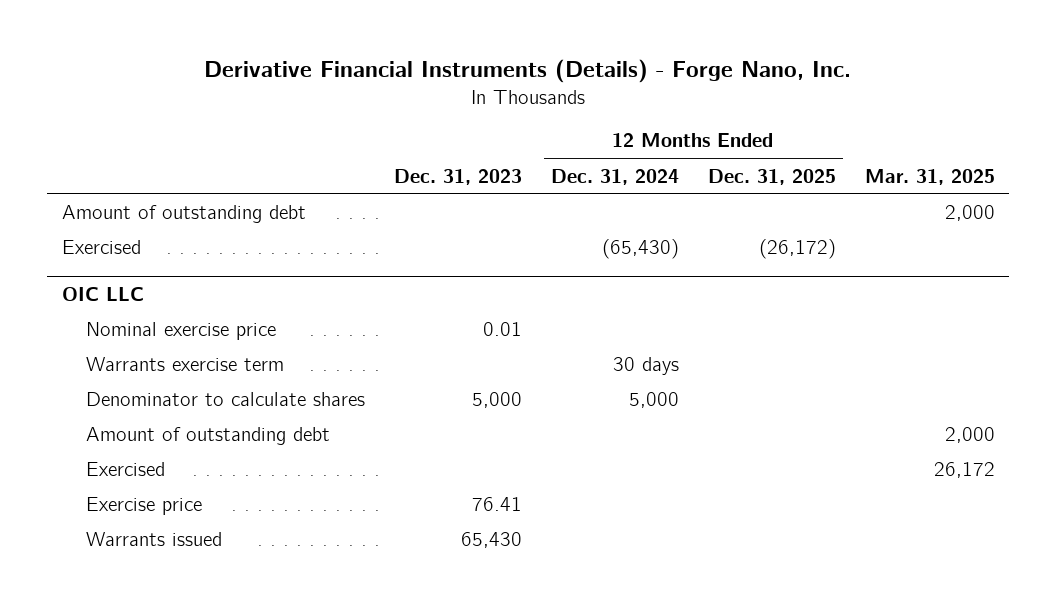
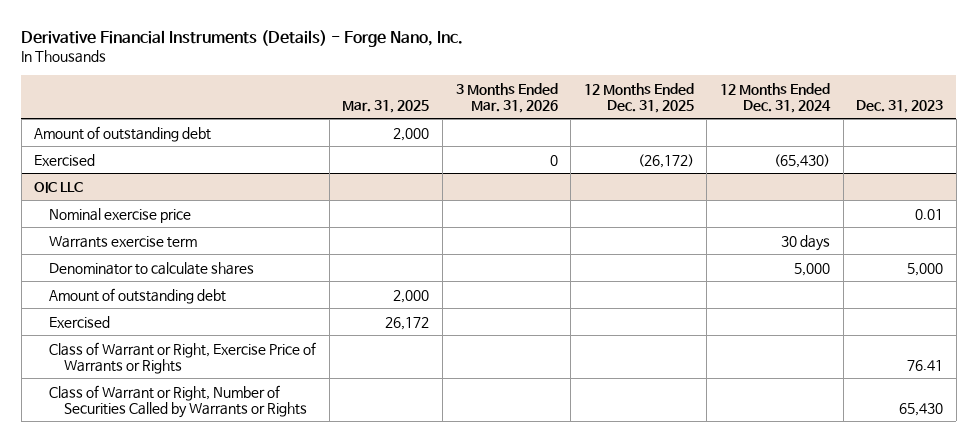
none -> [455,82,558,113] 3 Months Ended Mar. 31, 2026
[86,497,203,516] Exercise price -> [49,341,317,374] Class of Warrant or Right, Exercise Price of Warrants or Rights
[86,532,223,547] Warrants issued -> [49,384,307,418] Class of Warrant or Right, Number of Securities Called by Warrants or Rights

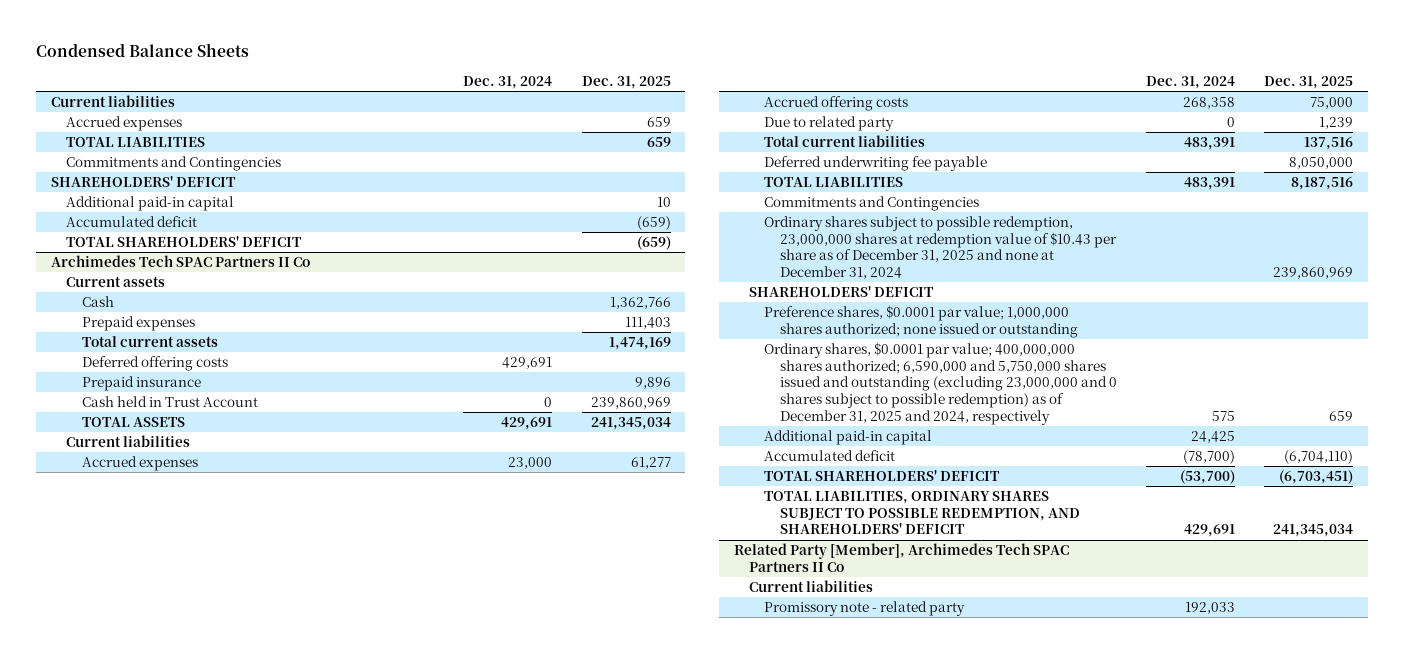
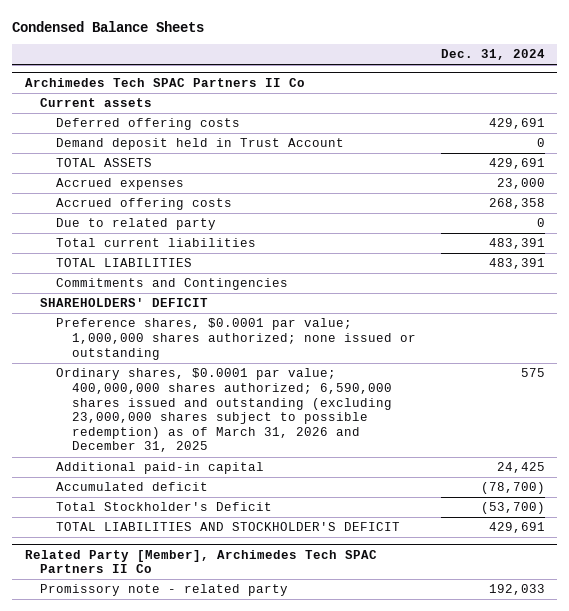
[581,76,671,90] Dec. 31, 2025 -> none
[51,95,176,108] Current liabilities -> none
[66,116,183,132] Accrued expenses -> none
[66,137,206,148] TOTAL LIABILITIES -> none
[66,156,282,172] Commitments and Contingencies -> none
[51,176,237,188] SHAREHOLDERS' DEFICIT -> none
[66,196,235,212] Additional paid-in capital -> none
[66,216,198,228] Accumulated deficit -> none
[66,236,303,248] TOTAL SHAREHOLDERS' DEFICIT -> none
[81,296,114,308] Cash -> none
[81,316,195,332] Prepaid expenses -> none
[81,336,218,348] Total current assets -> none
[81,376,201,392] Prepaid insurance -> none
[81,396,258,408] Cash held in Trust Account -> [56,138,345,151] Demand deposit held in Trust Account
[66,435,191,448] Current liabilities -> none
[764,156,988,172] Deferred underwriting fee payable -> none
[764,216,1117,280] Ordinary shares subject to possible redemption, 23,000,000 shares at redemption value of $10.43 per share as of December 31, 2025 and none at December 31, 2024 -> none
[764,342,1117,425] Ordinary shares, $0.0001 par value; 400,000,000 shares authorized; 6,590,000 and 5,750,000 shares issued and outstanding (excluding 23,000,000 and 0 shares subject to possible redemption) as of December 31, 2025 and 2024, respectively -> [56,368,393,453] Ordinary shares, $0.0001 par value; 400,000,000 shares authorized; 6,590,000 shares issued and outstanding (excluding 23,000,000 shares subject to possible redemption) as of March 31, 2026 and December 31, 2025
[764,470,1001,482] TOTAL SHAREHOLDERS' DEFICIT -> [56,502,273,512] Total Stockholder's Deficit
[764,491,1080,535] TOTAL LIABILITIES, ORDINARY SHARES SUBJECT TO POSSIBLE REDEMPTION, AND SHAREHOLDERS' DEFICIT -> [56,522,401,532] TOTAL LIABILITIES AND STOCKHOLDER'S DEFICIT
[749,580,874,593] Current liabilities -> none

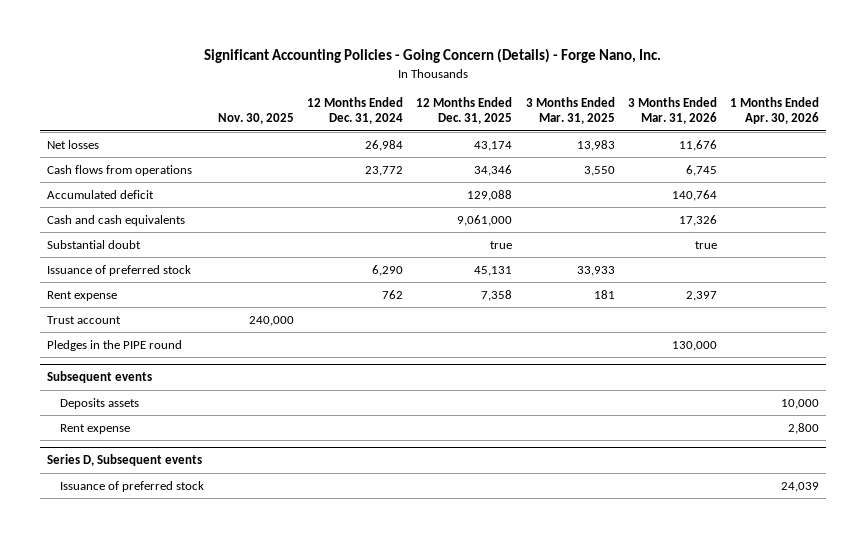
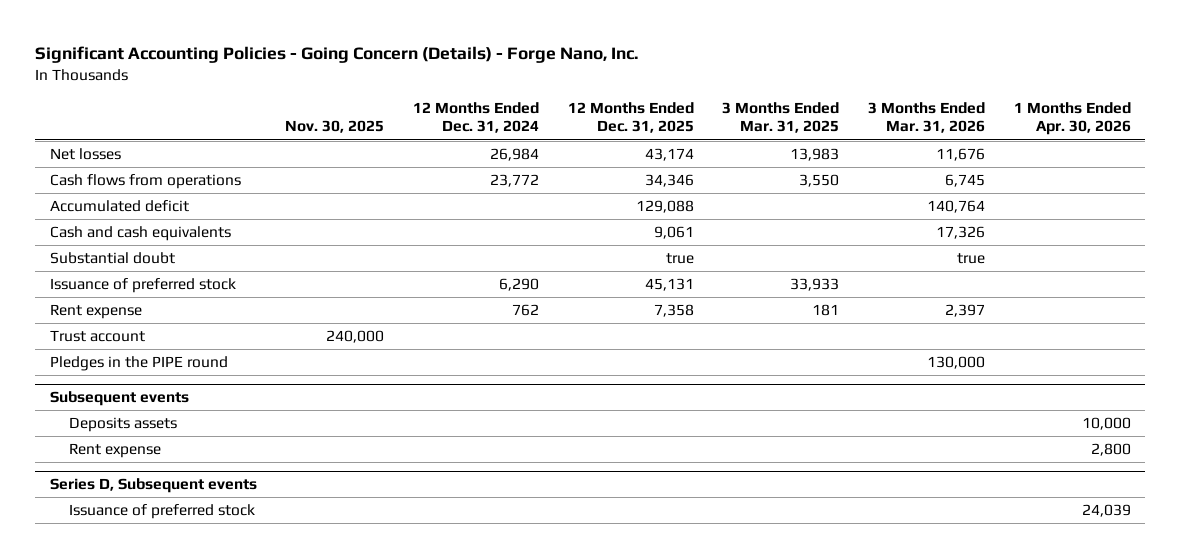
[457,214,513,226] 9,061,000 -> [653,226,694,240] 9,061

